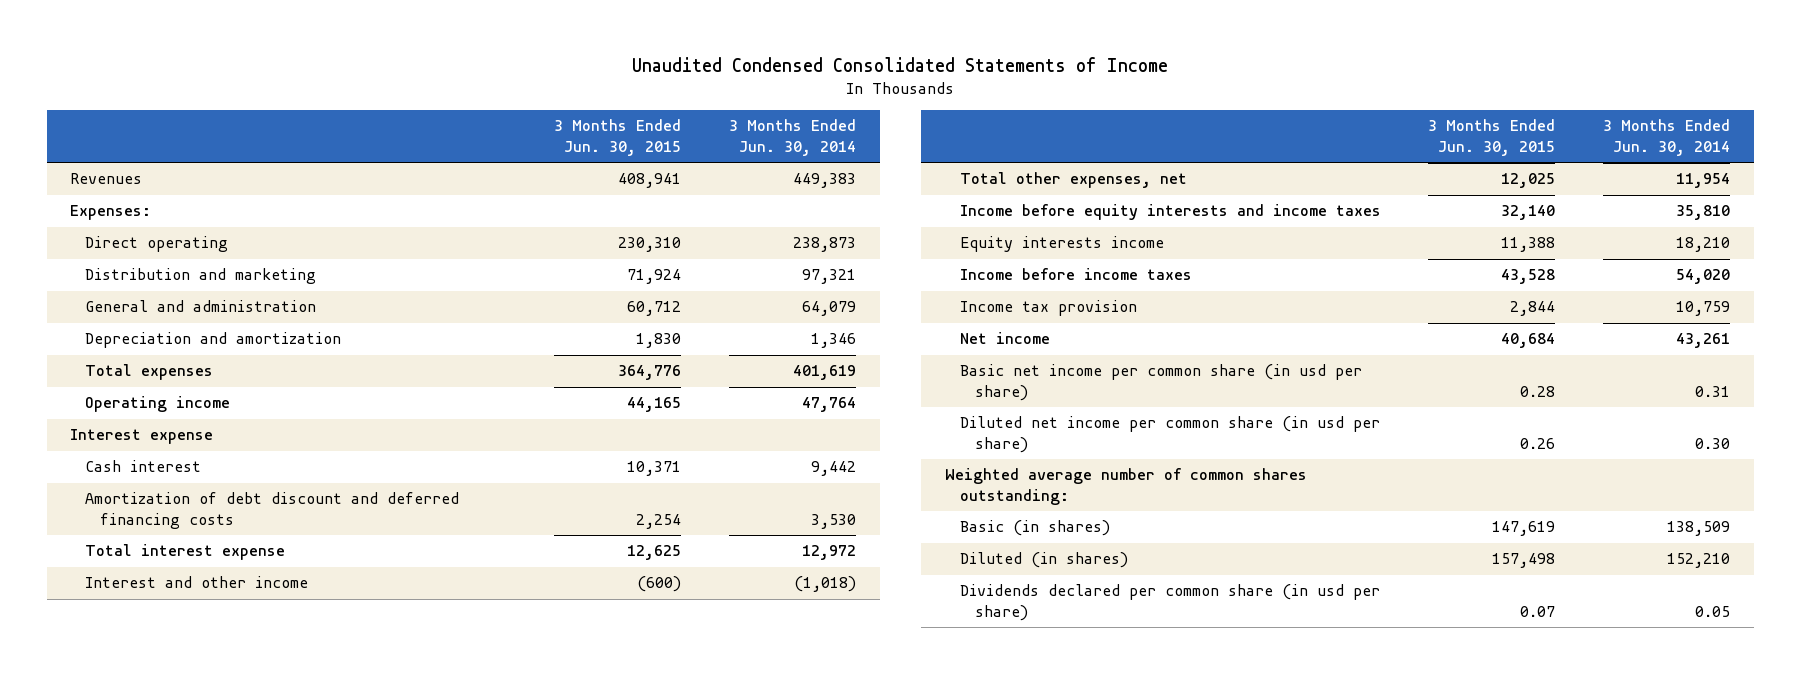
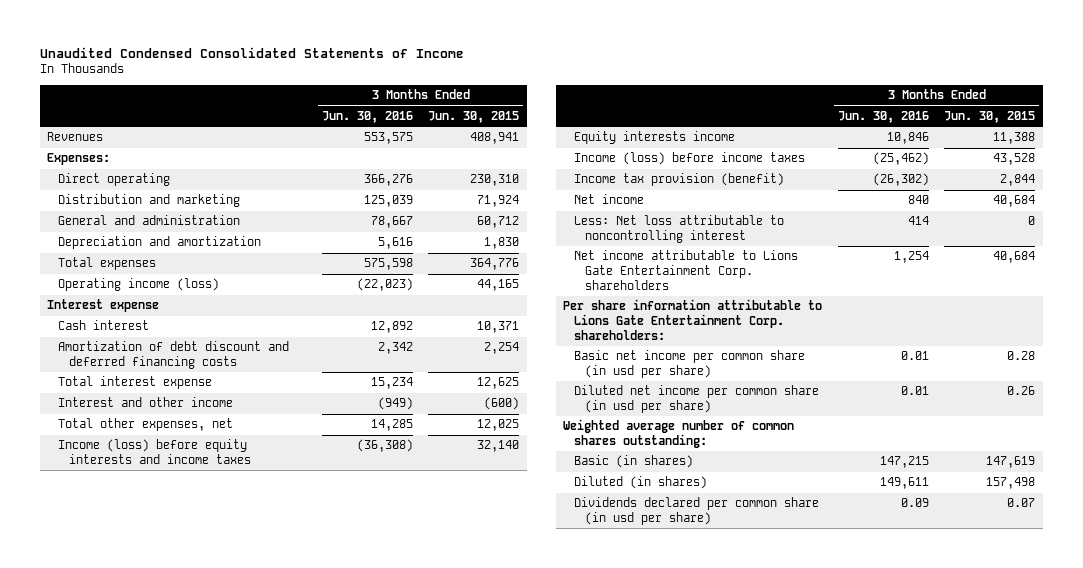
[729,119,857,156] 3 Months Ended Jun. 30, 2014 -> none
none -> [321,110,413,123] Jun. 30, 2016
[85,396,231,413] Operating income -> [58,278,220,292] Operating income (loss)
[959,204,1381,221] Income before equity interests and income taxes -> [58,439,252,465] Income (loss) before equity interests and income taxes
[959,268,1192,281] Income before income taxes -> [574,152,806,166] Income (loss) before income taxes
[959,300,1137,317] Income tax provision -> [574,173,785,187] Income tax provision (benefit)
none -> [574,215,785,244] Less: Net loss attributable to noncontrolling interest
none -> [574,250,799,290] Net income attributable to Lions Gate Entertainment Corp. shareholders
none -> [563,299,823,340] Per share information attributable to Lions Gate Entertainment Corp. shareholders:

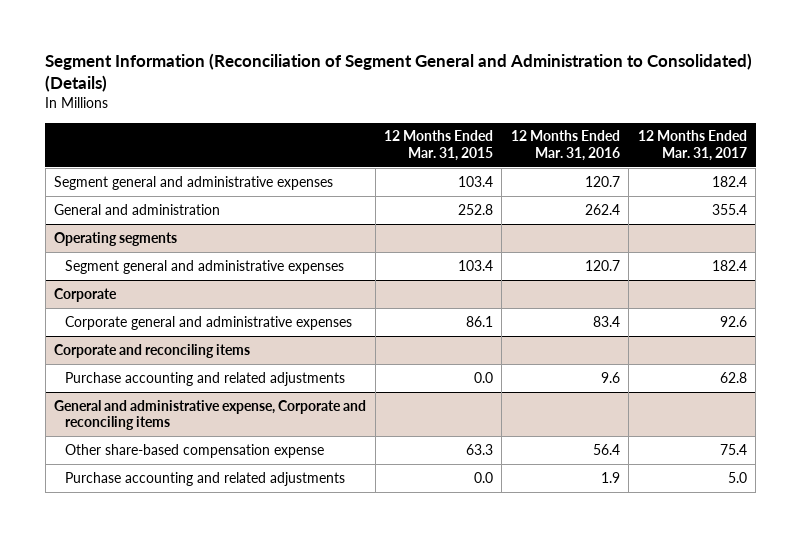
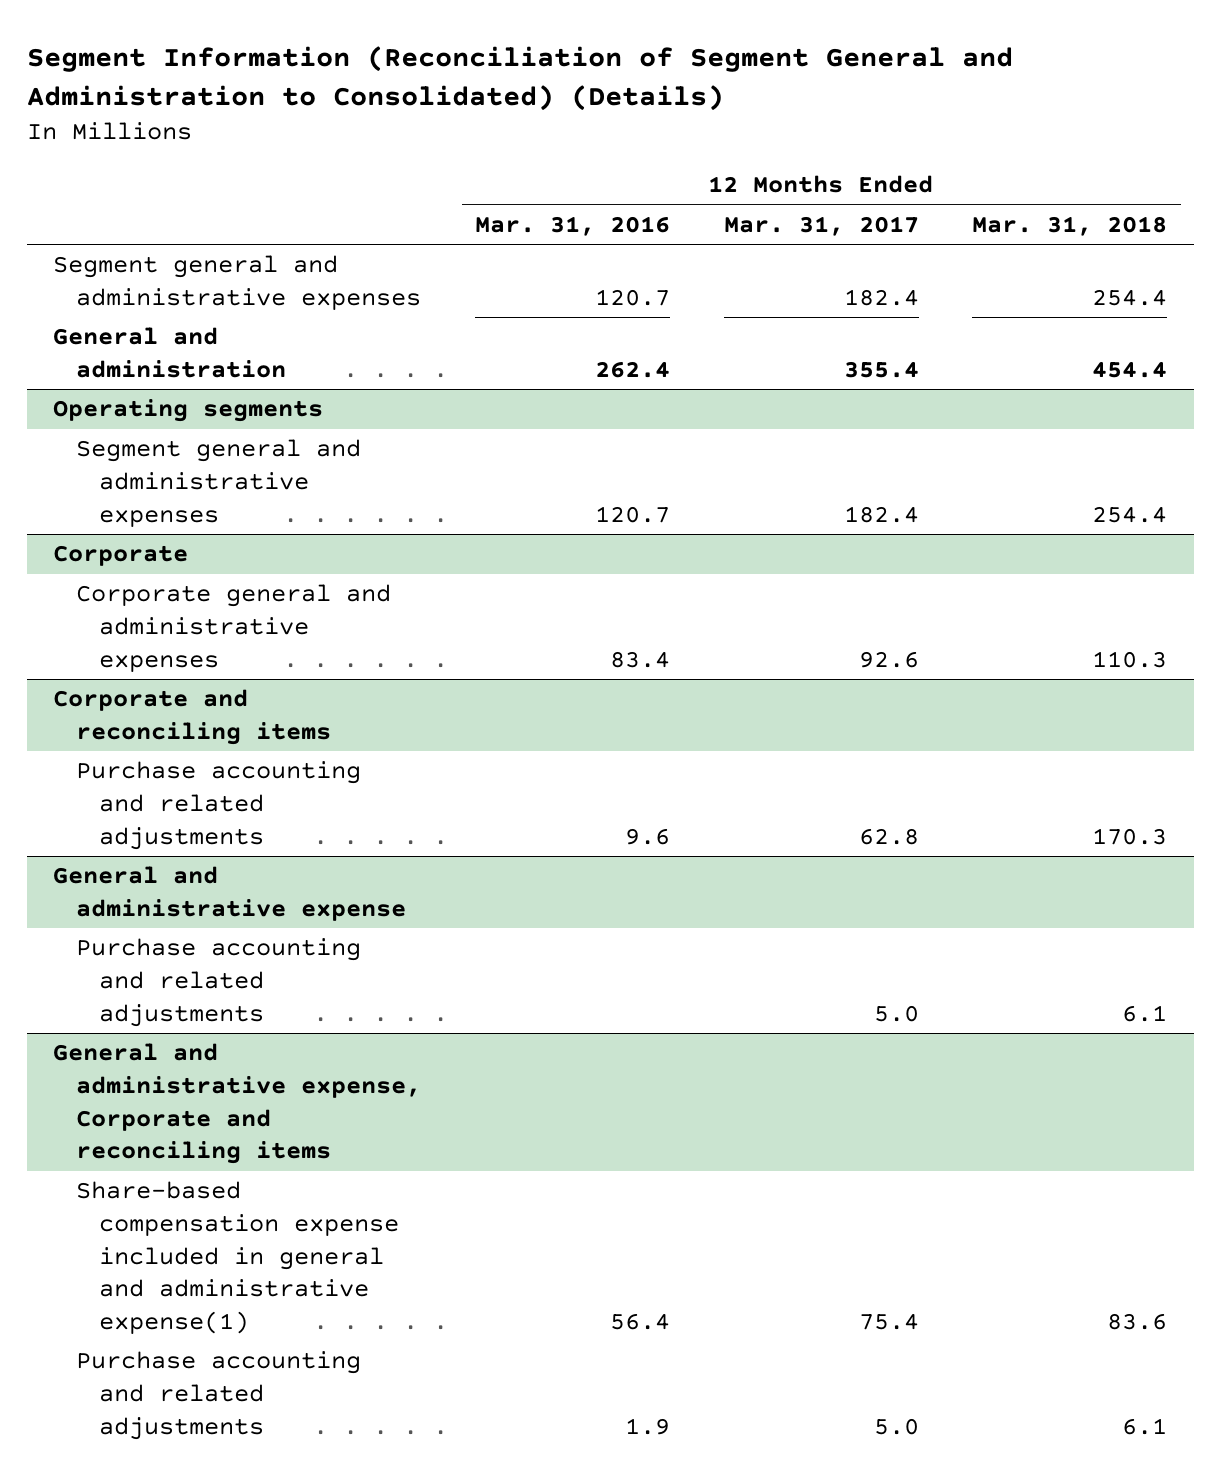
[383,130,493,161] 12 Months Ended Mar. 31, 2015 -> none
none -> [972,215,1168,236] Mar. 31, 2018
none -> [53,866,407,921] General and administrative expense
none -> [76,938,362,1027] Purchase accounting and related adjustments
[65,443,325,458] Other share-based compensation expense -> [76,1181,400,1334] Share-based compensation expense included in general and administrative expense(1)

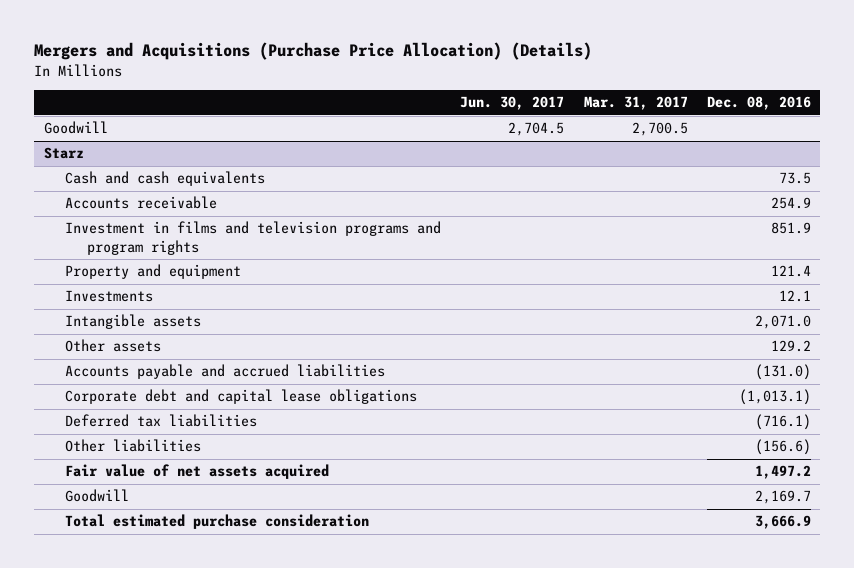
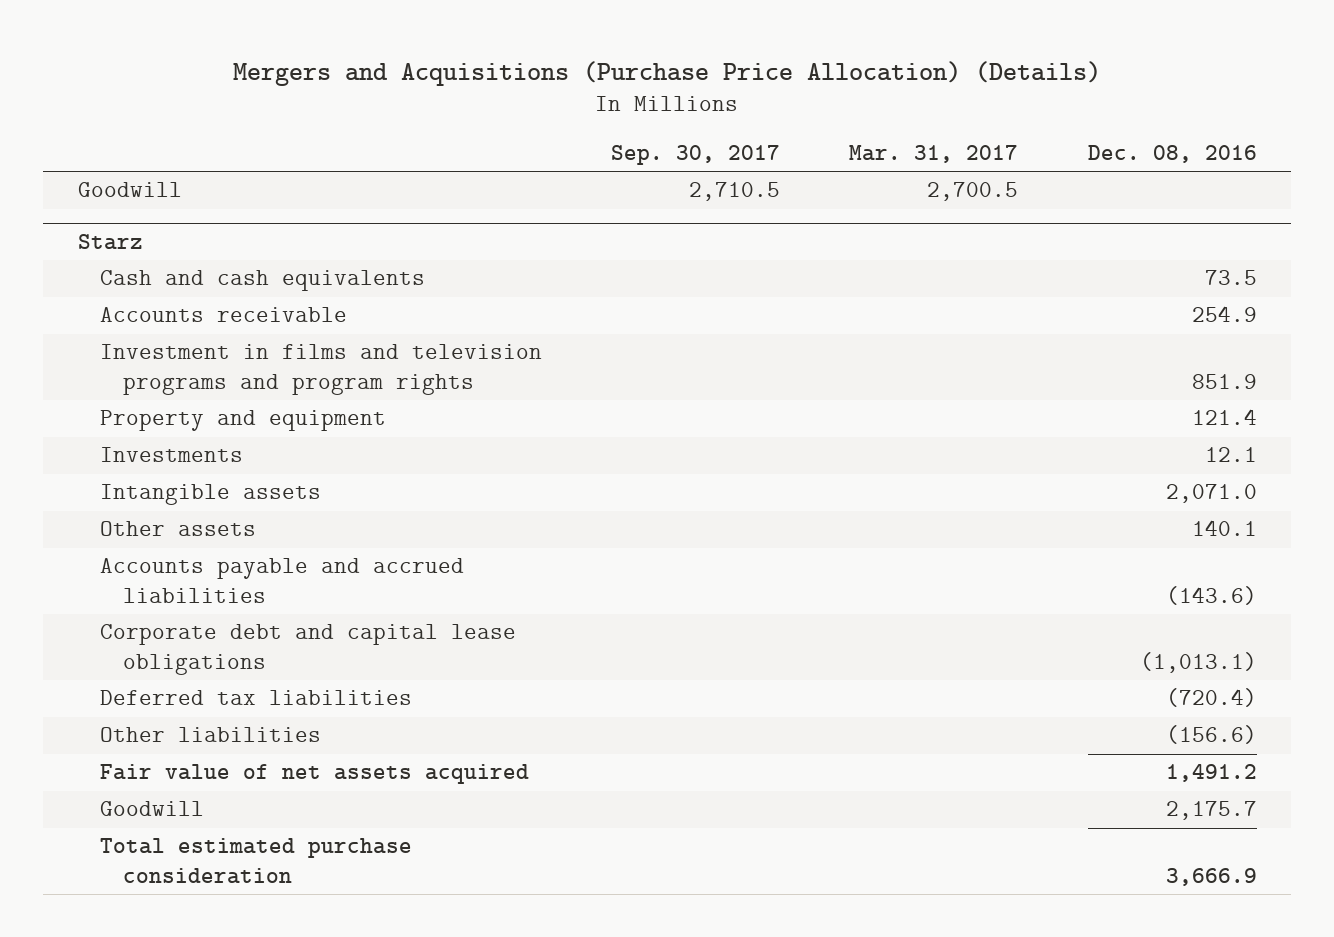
[460,96,565,111] Jun. 30, 2017 -> none
none -> [611,145,781,166] Sep. 30, 2017
[770,340,811,353] 129.2 -> [1191,520,1257,537] 140.1
[754,364,811,381] (131.0) -> [1165,585,1257,605] (143.6)
[754,414,811,431] (716.1) -> [1165,688,1257,708] (720.4)
[754,465,811,480] 1,497.2 -> [1165,764,1257,783] 1,491.2
[754,490,811,505] 2,169.7 -> [1165,801,1257,821] 2,175.7

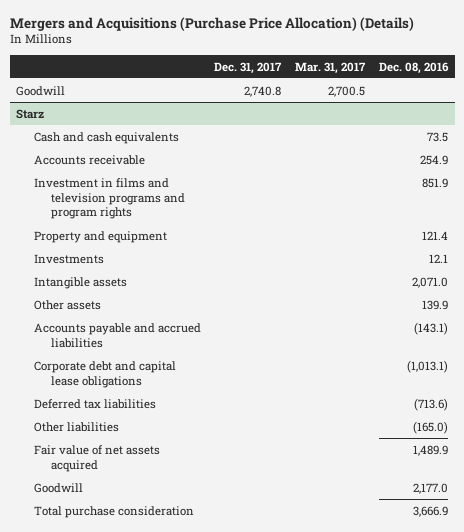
[611,145,781,166] Sep. 30, 2017 -> none
none -> [214,61,283,74] Dec. 31, 2017
[1191,520,1257,537] 140.1 -> [421,299,448,310] 139.9
[1165,585,1257,605] (143.6) -> [413,321,448,335] (143.1)
[1165,688,1257,708] (720.4) -> [413,397,448,411] (713.6)
[1165,725,1257,745] (156.6) -> [412,420,448,434] (165.0)
[1165,764,1257,783] 1,491.2 -> [412,444,448,456] 1,489.9
[1165,801,1257,821] 2,175.7 -> [412,482,448,494] 2,177.0
[100,838,413,884] Total estimated purchase consideration -> [33,505,194,518] Total purchase consideration

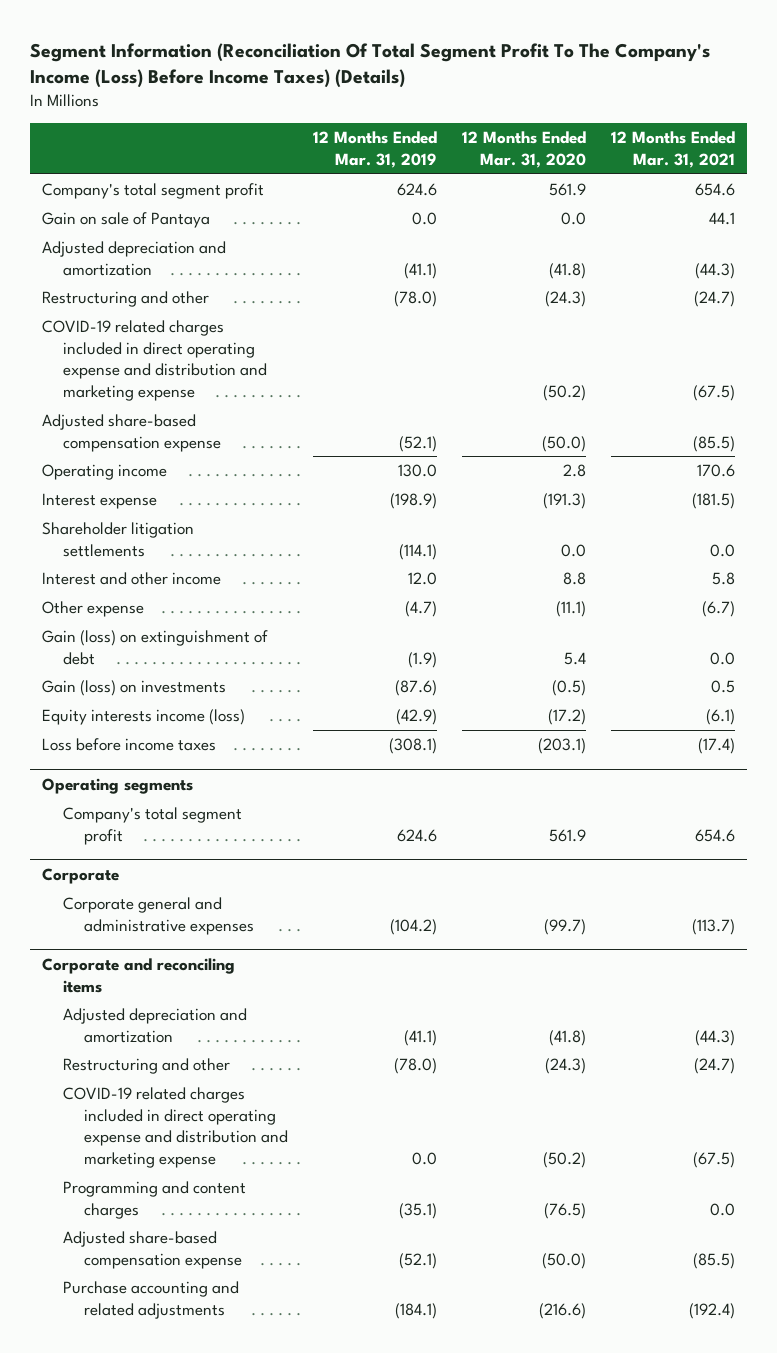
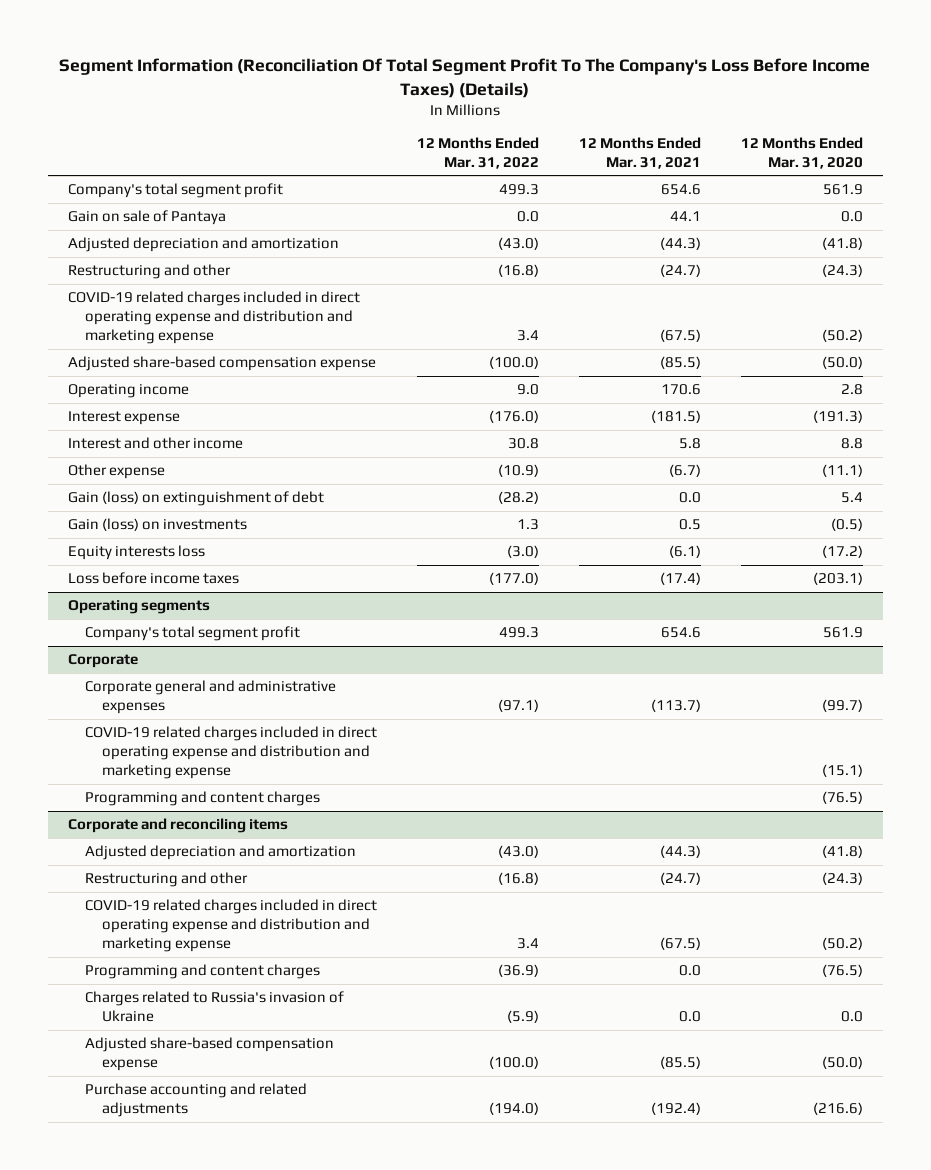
[30,42,711,89] Segment Information (Reconciliation Of Total Segment Profit To The Company's Income (Loss) Before Income Taxes) (Details) -> [59,58,871,98] Segment Information (Reconciliation Of Total Segment Profit To The Company's Loss Before Income Taxes) (Details)
[313,131,438,168] 12 Months Ended Mar. 31, 2019 -> none
none -> [416,137,539,169] 12 Months Ended Mar. 31, 2022
[42,521,195,557] Shareholder litigation settlements -> none
[42,708,246,725] Equity interests income (loss) -> [67,545,205,561] Equity interests loss
none -> [84,726,377,780] COVID-19 related charges included in direct operating expense and distribution and marketing expense
none -> [84,791,320,807] Programming and content charges
none -> [84,991,344,1023] Charges related to Russia's invasion of Ukraine

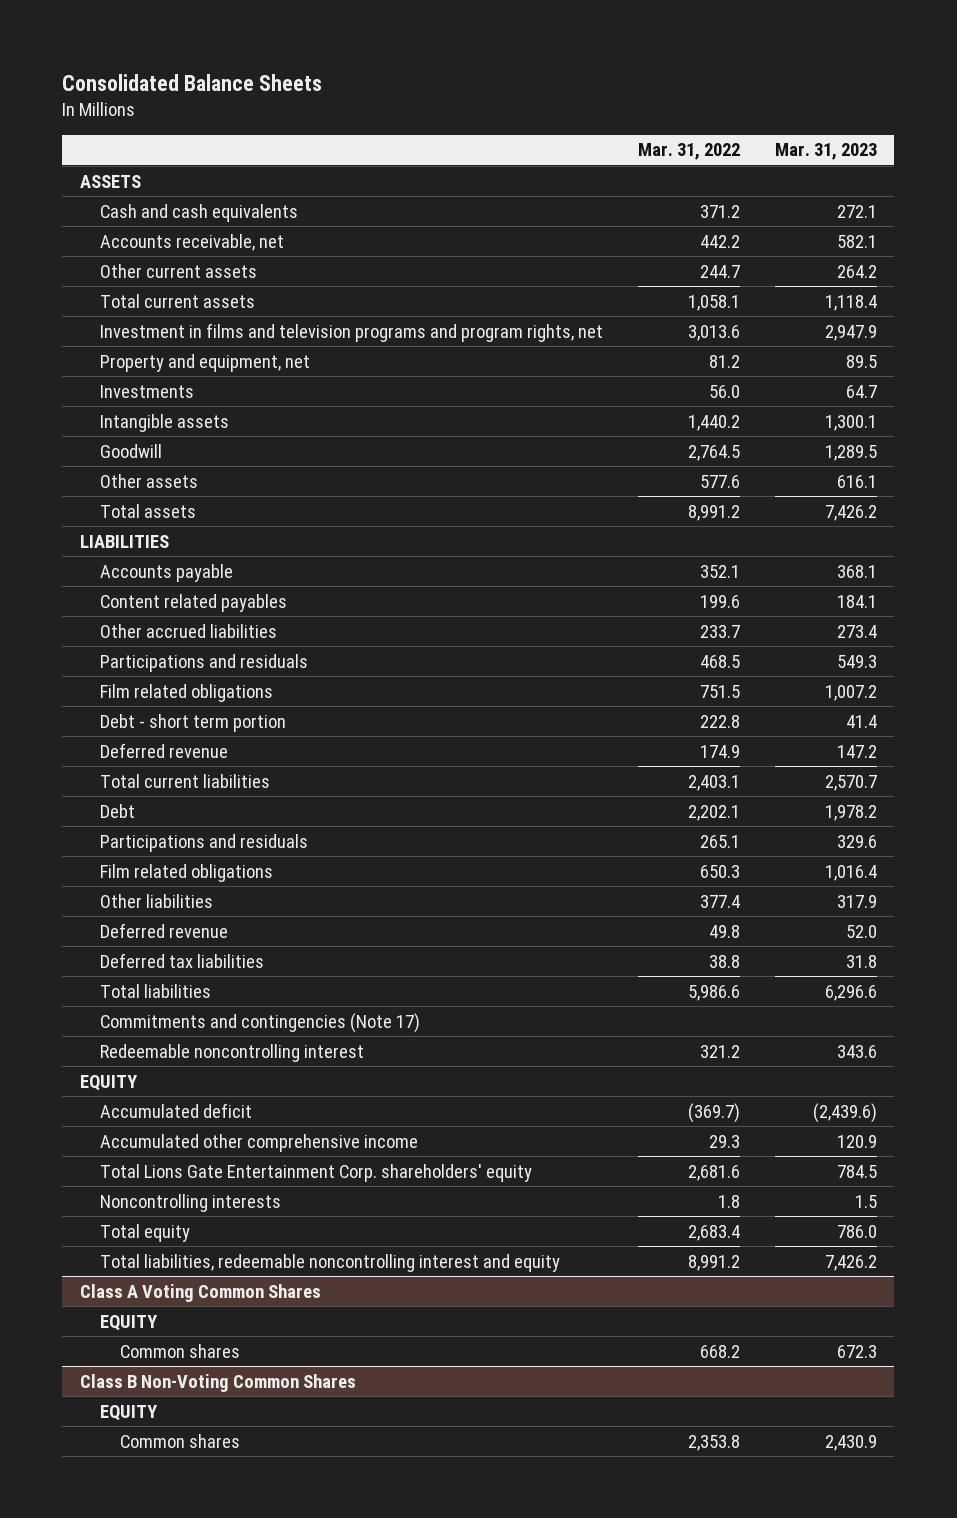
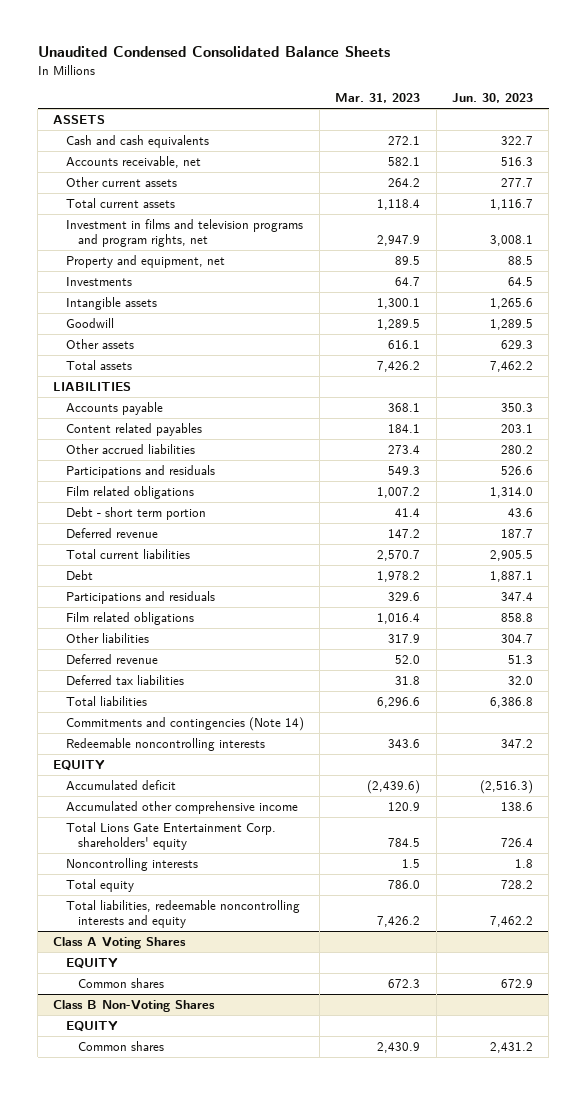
[62,74,323,92] Consolidated Balance Sheets -> [37,46,390,58] Unaudited Condensed Consolidated Balance Sheets
[637,143,740,161] Mar. 31, 2022 -> none
none -> [451,93,533,104] Jun. 30, 2023
[100,1012,421,1033] Commitments and contingencies (Note 17) -> [65,716,304,731] Commitments and contingencies (Note 14)
[100,1043,365,1062] Redeemable noncontrolling interest -> [65,737,265,751] Redeemable noncontrolling interests
[100,1253,561,1272] Total liabilities, redeemable noncontrolling interest and equity -> [65,899,300,929] Total liabilities, redeemable noncontrolling interests and equity
[79,1283,321,1302] Class A Voting Common Shares -> [53,936,187,949] Class A Voting Shares
[79,1373,356,1392] Class B Non-Voting Common Shares -> [53,999,216,1012] Class B Non-Voting Shares

